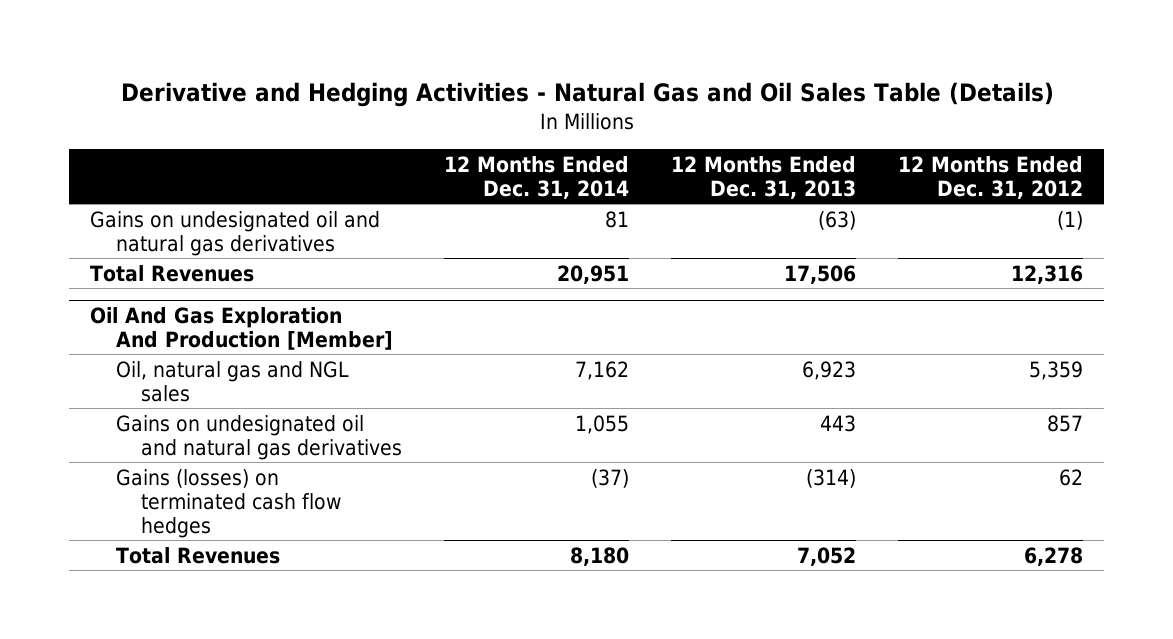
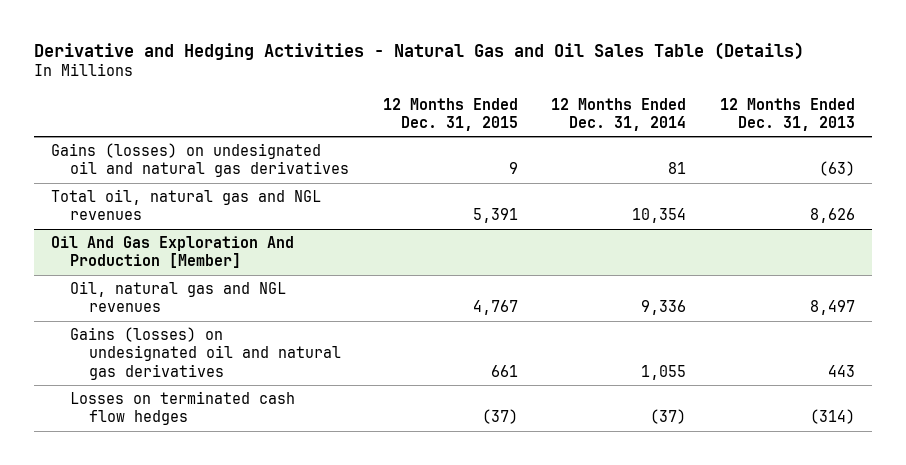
[897,155,1083,199] 12 Months Ended Dec. 31, 2012 -> none
none -> [382,97,518,131] 12 Months Ended Dec. 31, 2015
[90,264,255,282] Total Revenues -> none
[90,210,381,256] Gains on undesignated oil and natural gas derivatives -> [51,143,349,178] Gains (losses) on undesignated oil and natural gas derivatives
none -> [51,189,322,221] Total oil, natural gas and NGL revenues
[115,546,280,564] Total Revenues -> none
[115,360,349,402] Oil, natural gas and NGL sales -> [69,281,286,313] Oil, natural gas and NGL revenues
[574,360,629,380] 7,162 -> [641,300,687,316] 9,336
[801,360,856,380] 6,923 -> [810,300,856,316] 8,497
[115,414,402,460] Gains on undesignated oil and natural gas derivatives -> [69,327,341,380] Gains (losses) on undesignated oil and natural gas derivatives
[115,468,341,538] Gains (losses) on terminated cash flow hedges -> [69,391,295,426] Losses on terminated cash flow hedges

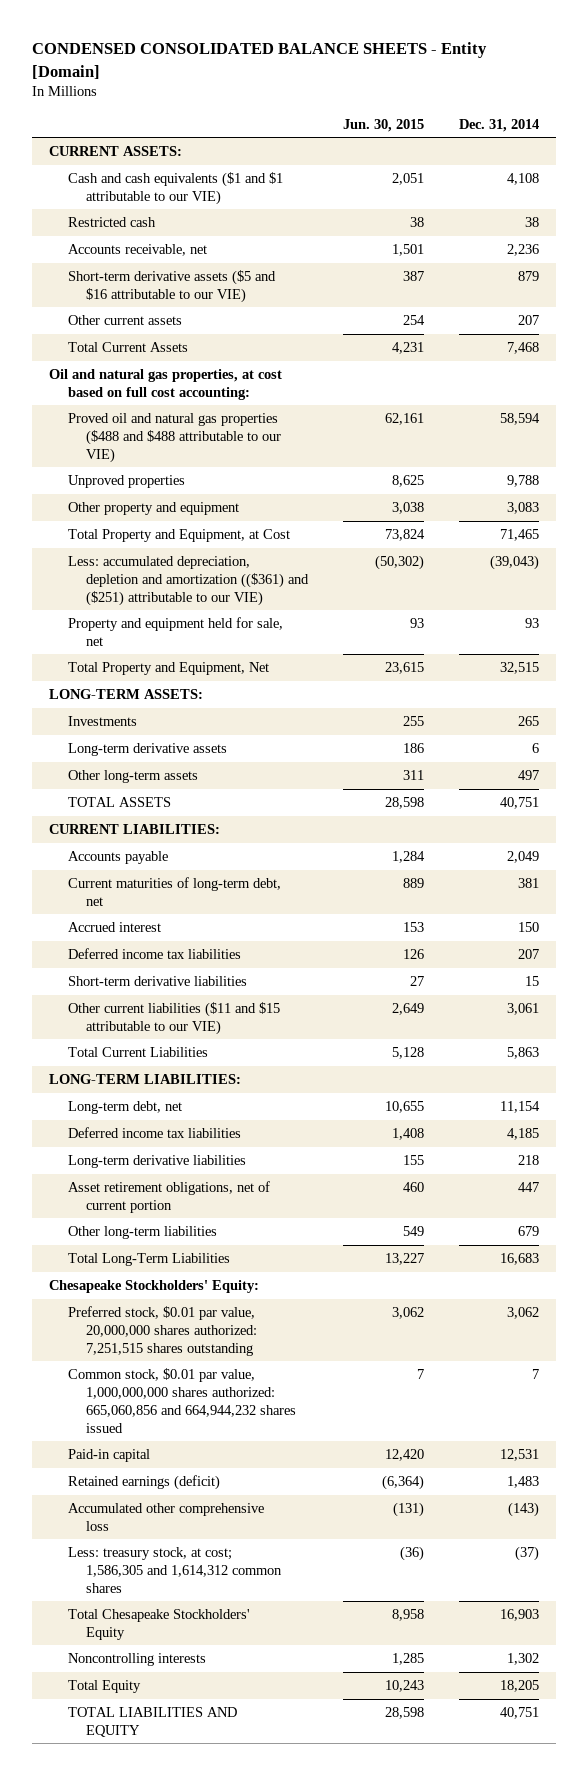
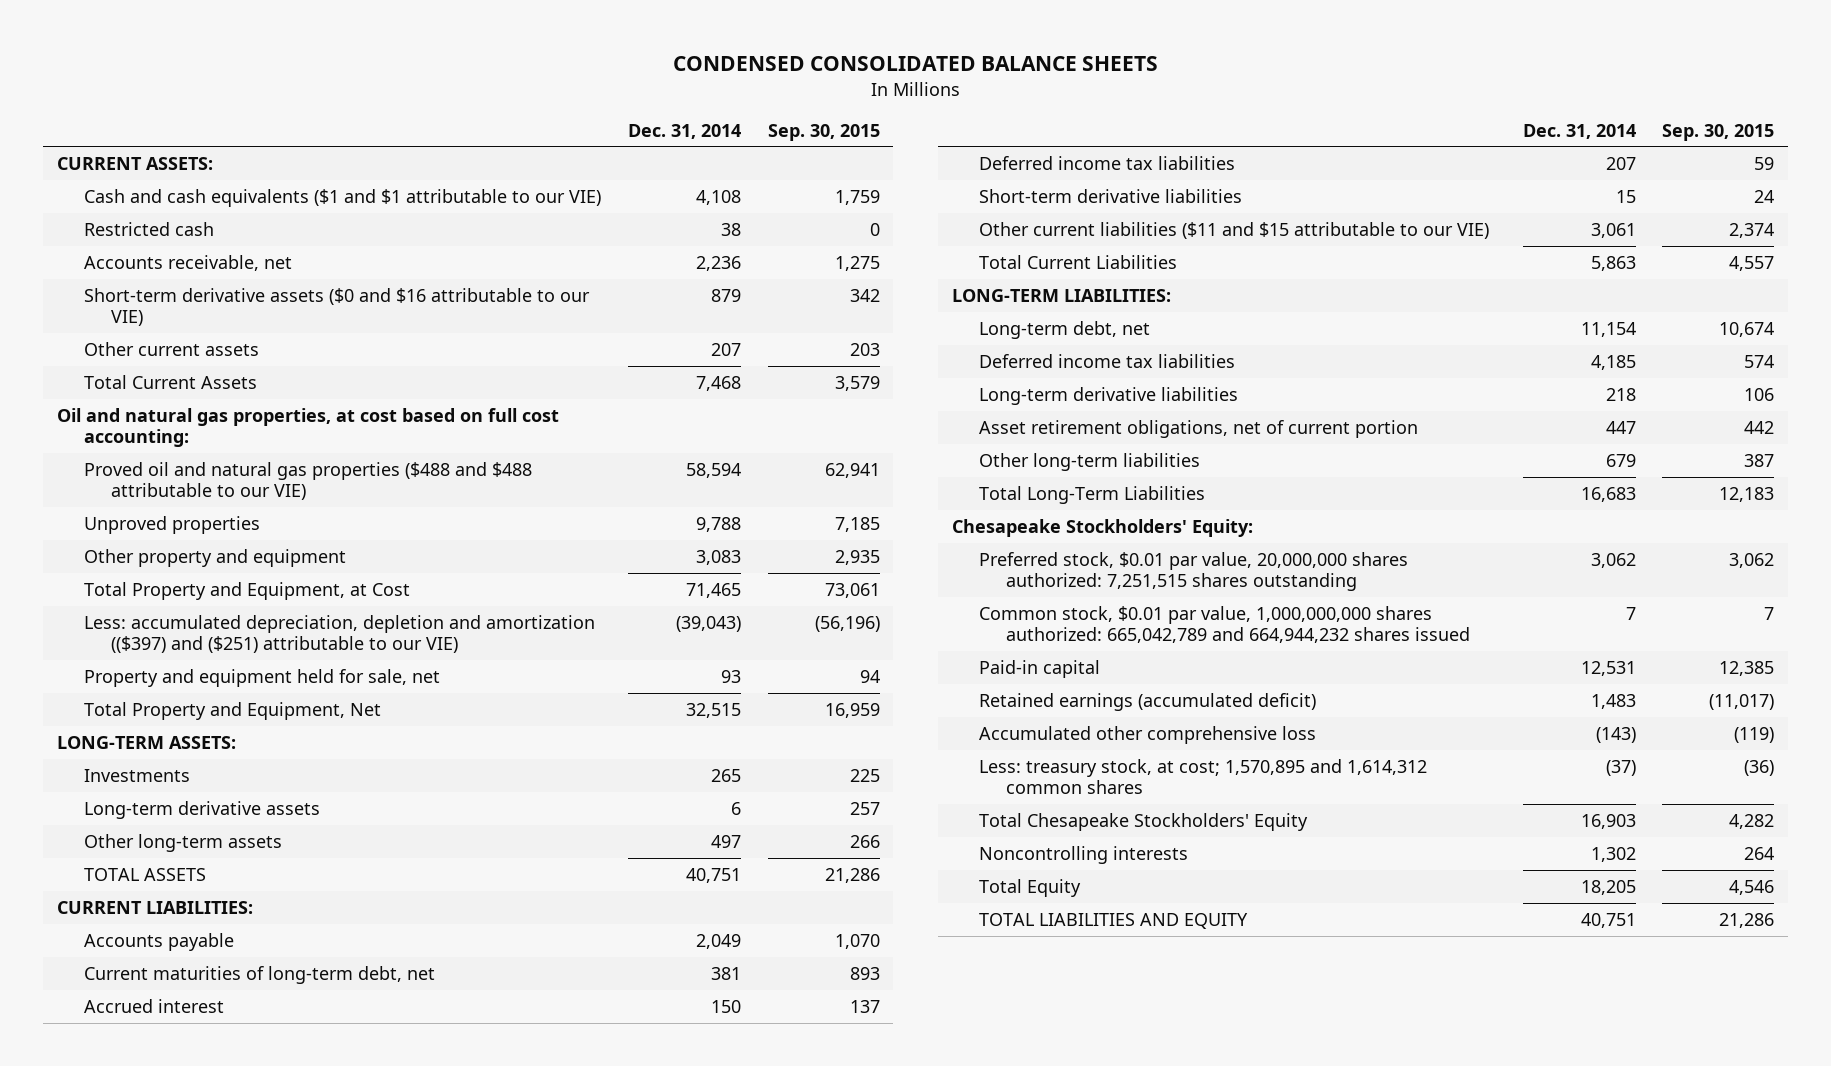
[31,42,487,79] CONDENSED CONSOLIDATED BALANCE SHEETS - Entity [Domain] -> [672,56,1158,72] CONDENSED CONSOLIDATED BALANCE SHEETS
[343,118,425,132] Jun. 30, 2015 -> none
none -> [767,123,880,141] Sep. 30, 2015
[67,269,276,303] Short-term derivative assets ($5 and $16 attributable to our VIE) -> [83,287,590,327] Short-term derivative assets ($0 and $16 attributable to our VIE)
[67,555,310,606] Less: accumulated depreciation, depletion and amortization (($361) and ($251) attributable to our VIE) -> [83,614,595,654] Less: accumulated depreciation, depletion and amortization (($397) and ($251) attributable to our VIE)
[67,1367,297,1433] Common stock, $0.01 par value, 1,000,000,000 shares authorized: 665,060,856 and 664,944,232 shares issued -> [978,605,1470,644] Common stock, $0.01 par value, 1,000,000,000 shares authorized: 665,042,789 and 664,944,232 shares issued
[67,1474,220,1490] Retained earnings (deficit) -> [978,692,1316,711] Retained earnings (accumulated deficit)
[67,1546,283,1593] Less: treasury stock, at cost; 1,586,305 and 1,614,312 common shares -> [978,758,1427,795] Less: treasury stock, at cost; 1,570,895 and 1,614,312 common shares

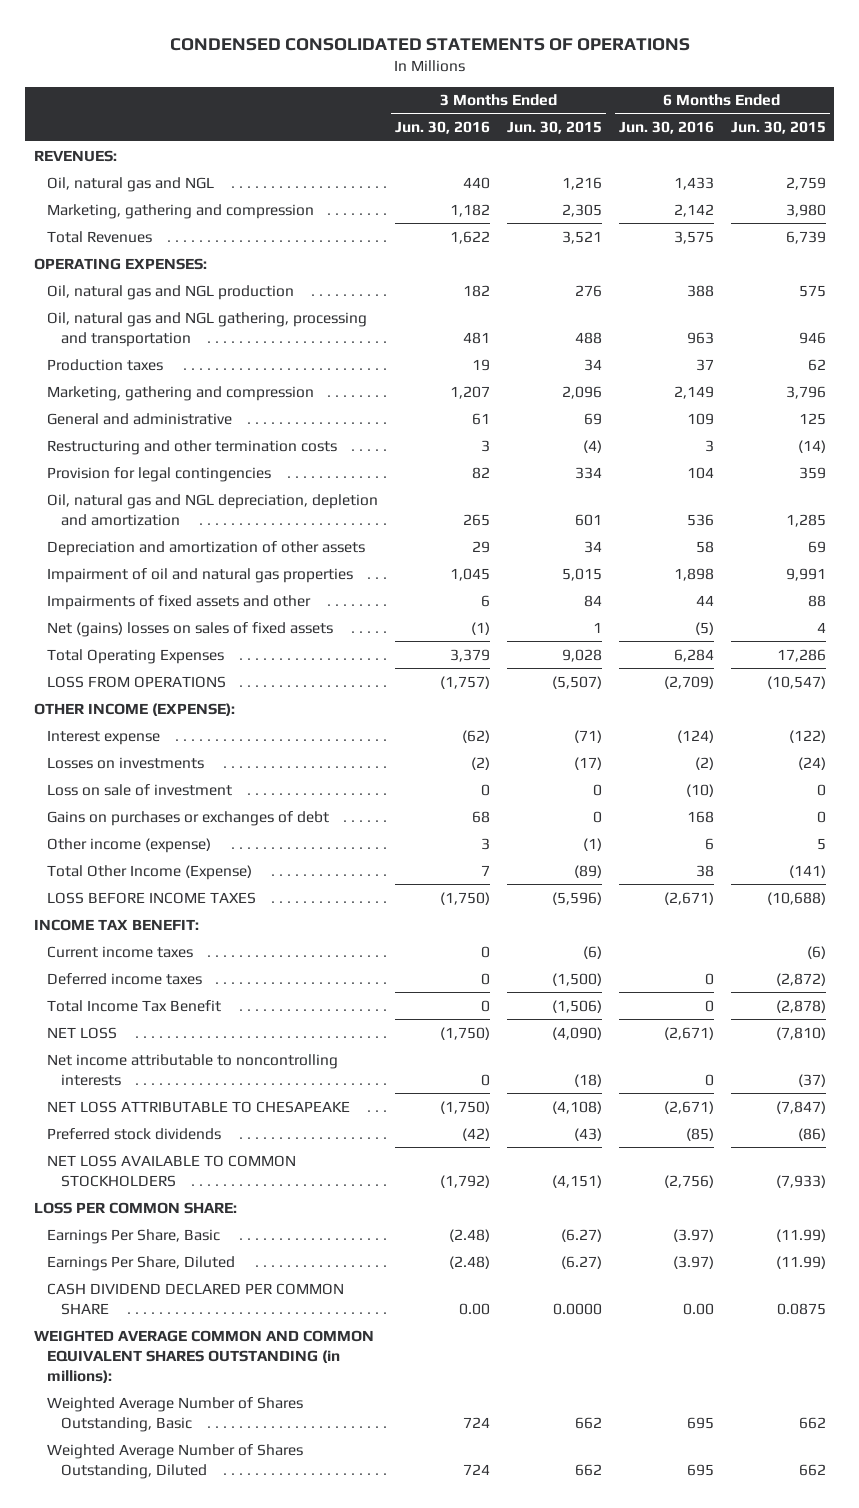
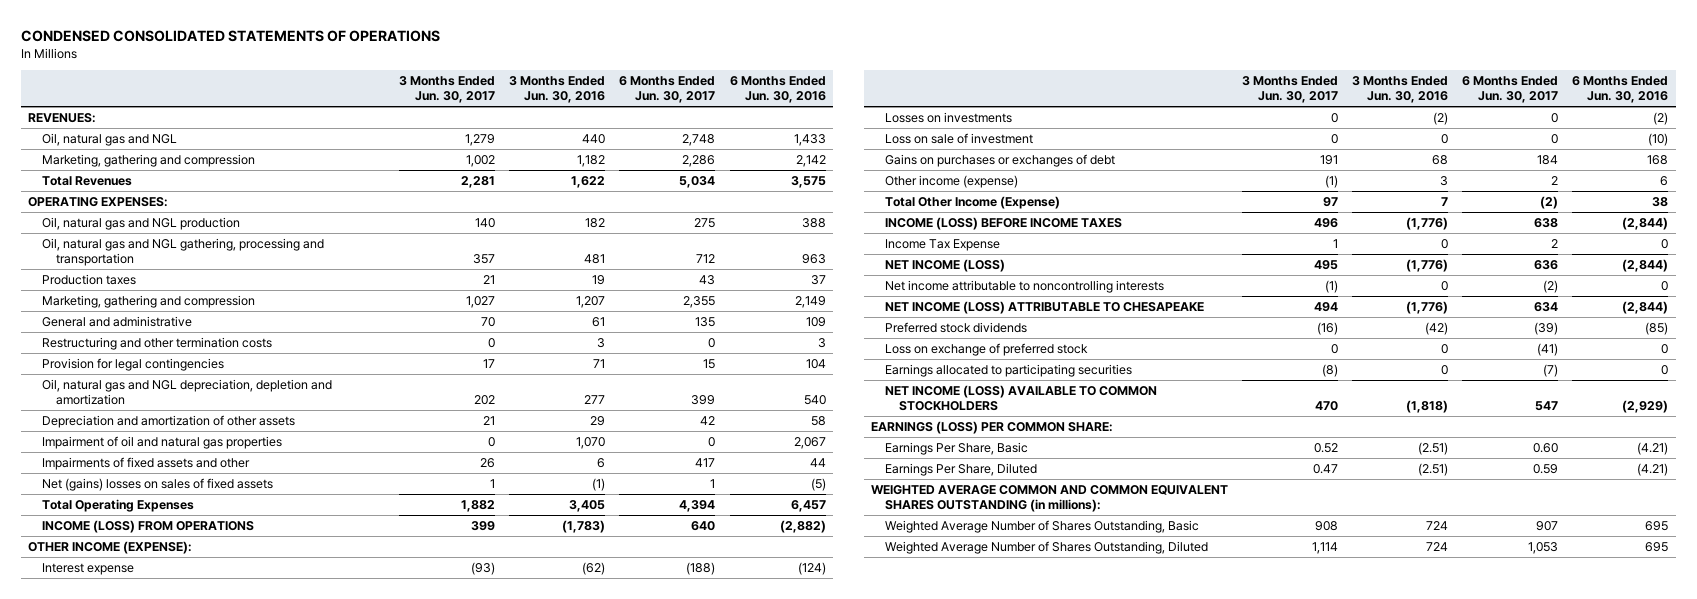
[506,121,602,135] Jun. 30, 2015 -> none
[730,121,826,135] Jun. 30, 2015 -> none
none -> [399,76,496,104] 3 Months Ended Jun. 30, 2017
none -> [619,76,716,104] 6 Months Ended Jun. 30, 2017
[472,466,491,479] 82 -> [593,359,606,369] 71
[463,513,491,526] 265 -> [584,394,606,404] 277
[686,513,714,526] 536 -> [803,394,826,405] 540
[450,567,491,581] 1,045 -> [576,437,606,450] 1,070
[673,567,714,581] 1,898 -> [793,437,826,450] 2,067
[450,648,491,662] 3,379 -> [569,500,606,513] 3,405
[673,648,714,662] 6,284 -> [790,500,826,513] 6,457
[47,675,227,688] LOSS FROM OPERATIONS -> [42,520,255,534] INCOME (LOSS) FROM OPERATIONS
[440,675,491,689] (1,757) -> [562,520,606,534] (1,783)
[663,675,714,689] (2,709) -> [779,520,826,534] (2,882)
[33,918,199,931] INCOME TAX BENEFIT: -> none
[47,945,194,958] Current income taxes -> none
[47,972,203,985] Deferred income taxes -> none
[47,891,257,904] LOSS BEFORE INCOME TAXES -> [884,217,1122,231] INCOME (LOSS) BEFORE INCOME TAXES
[440,891,491,905] (1,750) -> [1406,217,1449,231] (1,776)
[663,891,714,905] (2,671) -> [1622,217,1669,231] (2,844)
[47,999,222,1012] Total Income Tax Benefit -> [884,239,1000,252] Income Tax Expense
[47,1026,118,1039] NET LOSS -> [884,259,1005,273] NET INCOME (LOSS)
[440,1026,491,1040] (1,750) -> [1406,259,1449,273] (1,776)
[663,1026,714,1040] (2,671) -> [1622,259,1669,273] (2,844)
[47,1100,351,1113] NET LOSS ATTRIBUTABLE TO CHESAPEAKE -> [884,301,1204,315] NET INCOME (LOSS) ATTRIBUTABLE TO CHESAPEAKE
[440,1100,491,1114] (1,750) -> [1406,301,1449,315] (1,776)
[663,1100,714,1114] (2,671) -> [1622,301,1669,315] (2,844)
[47,1282,345,1315] CASH DIVIDEND DECLARED PER COMMON SHARE -> none
none -> [884,343,1088,357] Loss on exchange of preferred stock
none -> [884,364,1132,378] Earnings allocated to participating securities
[47,1154,297,1187] NET LOSS AVAILABLE TO COMMON STOCKHOLDERS -> [884,385,1157,411] NET INCOME (LOSS) AVAILABLE TO COMMON STOCKHOLDERS
[440,1174,491,1188] (1,792) -> [1406,399,1449,413] (1,818)
[663,1174,714,1188] (2,756) -> [1622,399,1669,413] (2,929)
[33,1201,237,1214] LOSS PER COMMON SHARE: -> [871,421,1114,435] EARNINGS (LOSS) PER COMMON SHARE:
[449,1228,491,1242] (2.48) -> [1418,442,1449,456] (2.51)
[672,1228,714,1242] (3.97) -> [1637,442,1669,456] (4.21)
[449,1255,491,1269] (2.48) -> [1418,463,1449,477] (2.51)
[672,1255,714,1269] (3.97) -> [1637,463,1669,477] (4.21)

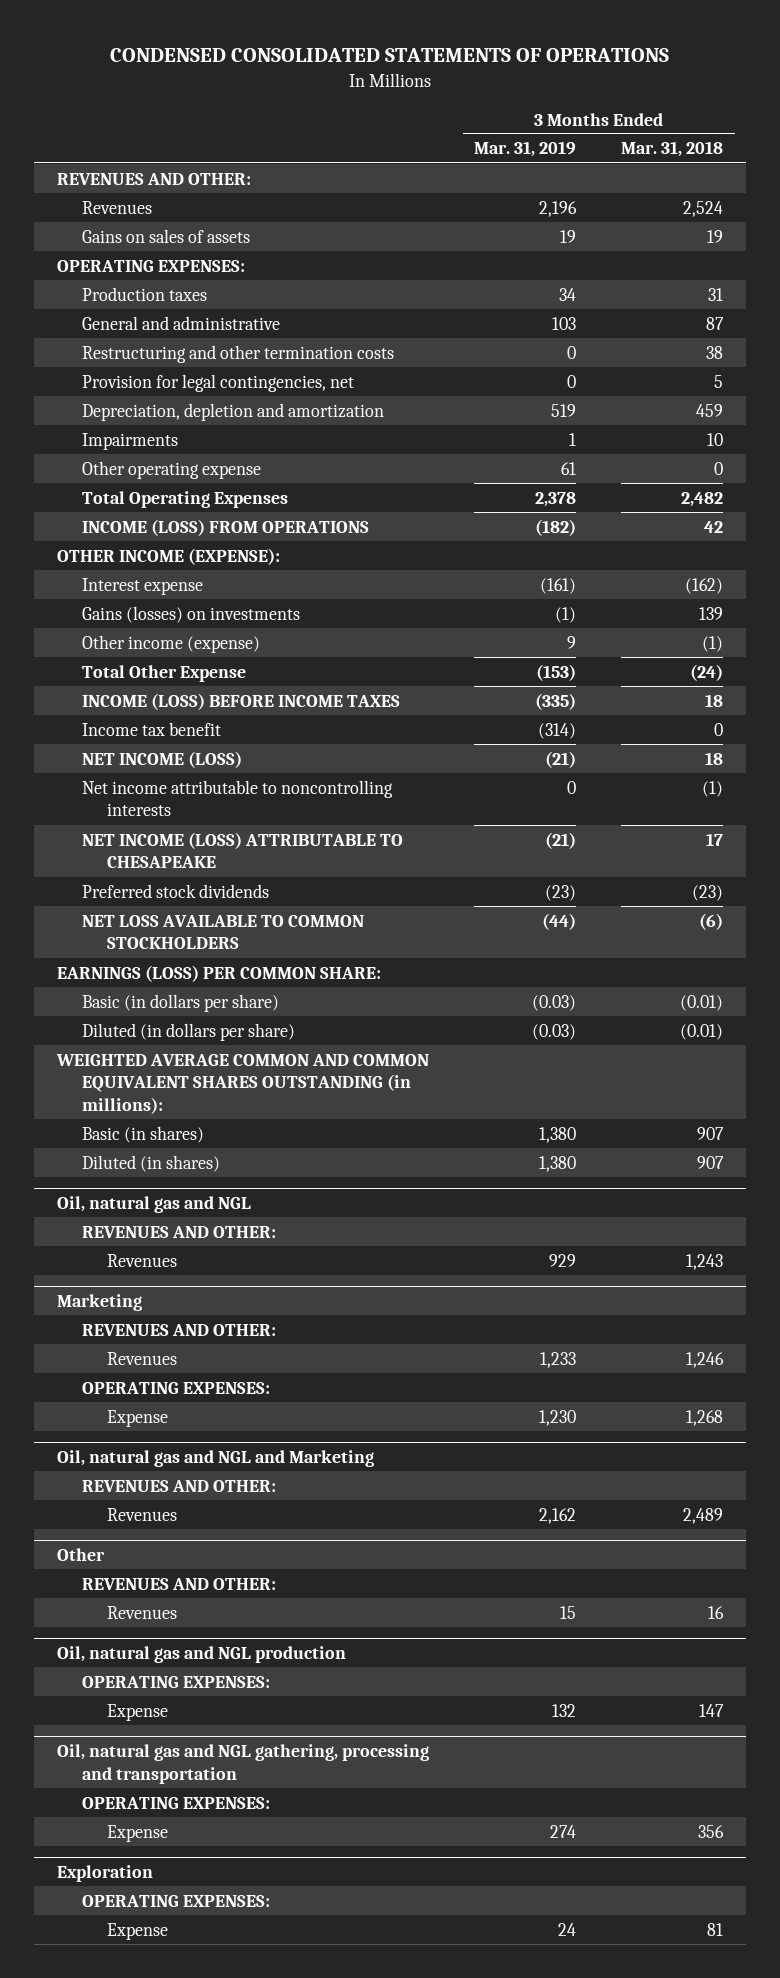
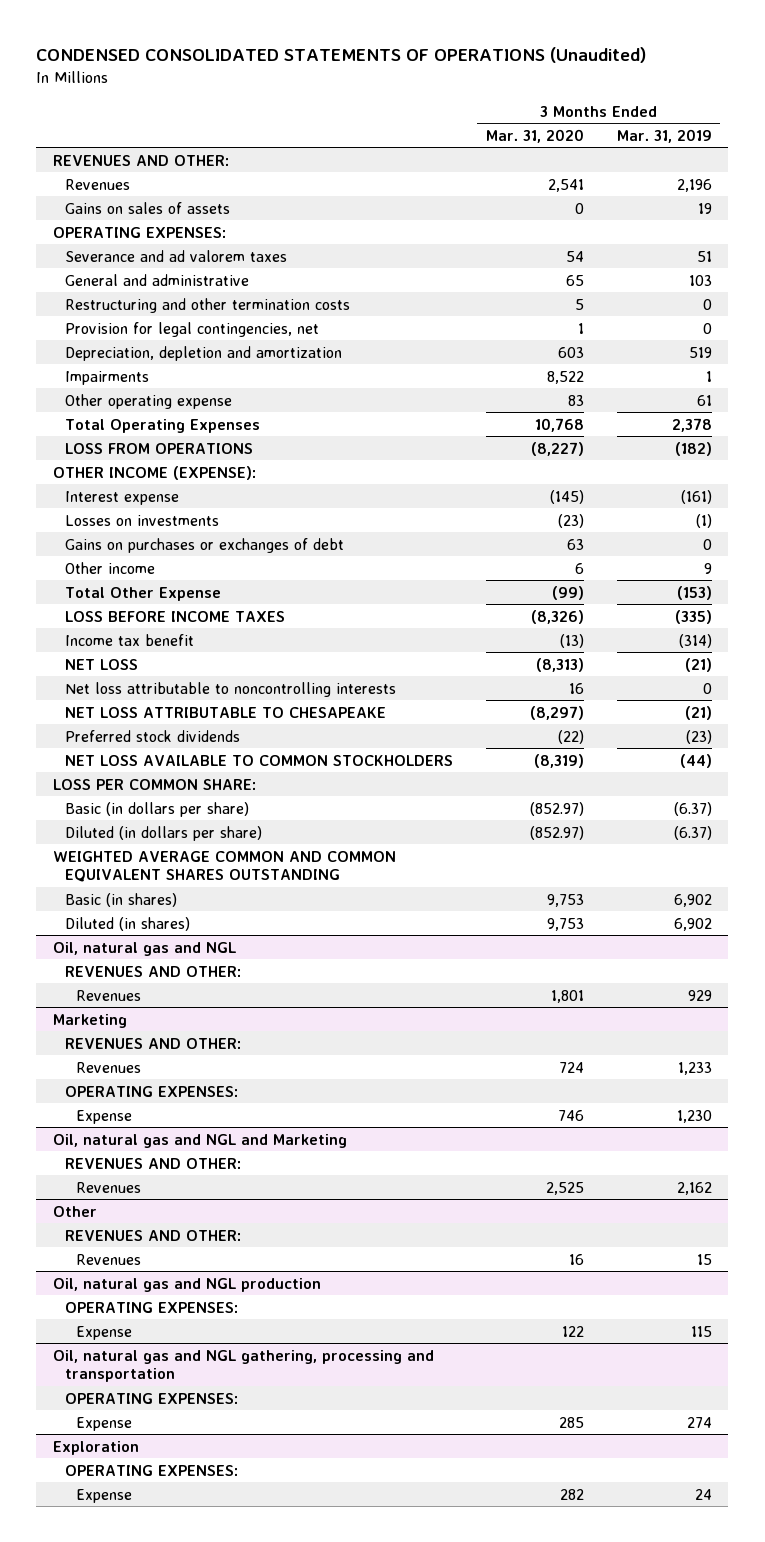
[110,48,670,63] CONDENSED CONSOLIDATED STATEMENTS OF OPERATIONS -> [36,47,647,64] CONDENSED CONSOLIDATED STATEMENTS OF OPERATIONS (Unaudited)
[621,141,724,158] Mar. 31, 2018 -> none
none -> [485,128,584,143] Mar. 31, 2020
[81,286,207,301] Production taxes -> none
none -> [64,249,287,262] Severance and ad valorem taxes
[81,518,369,536] INCOME (LOSS) FROM OPERATIONS -> [64,442,253,454] LOSS FROM OPERATIONS
[81,605,300,623] Gains (losses) on investments -> [64,514,219,526] Losses on investments
none -> [64,537,344,553] Gains on purchases or exchanges of debt
[81,634,260,653] Other income (expense) -> [64,561,155,574] Other income
[81,692,400,710] INCOME (LOSS) BEFORE INCOME TAXES -> [64,610,285,622] LOSS BEFORE INCOME TAXES
[81,750,242,768] NET INCOME (LOSS) -> [64,658,138,670] NET LOSS
[81,779,393,817] Net income attributable to noncontrolling interests -> [64,681,396,697] Net loss attributable to noncontrolling interests
[81,831,403,869] NET INCOME (LOSS) ATTRIBUTABLE TO CHESAPEAKE -> [64,706,386,718] NET LOSS ATTRIBUTABLE TO CHESAPEAKE
[56,964,381,982] EARNINGS (LOSS) PER COMMON SHARE: -> [52,778,256,790] LOSS PER COMMON SHARE:
[532,994,577,1011] (0.03) -> [673,801,712,816] (6.37)
[532,1023,577,1040] (0.03) -> [673,825,712,840] (6.37)
[55,1053,429,1115] WEIGHTED AVERAGE COMMON AND COMMON EQUIVALENT SHARES OUTSTANDING (in millions): -> [52,850,396,883] WEIGHTED AVERAGE COMMON AND COMMON EQUIVALENT SHARES OUTSTANDING
[539,1126,577,1143] 1,380 -> [673,893,712,907] 6,902
[539,1155,577,1172] 1,380 -> [673,917,712,931] 6,902
[552,1703,577,1717] 132 -> [690,1325,712,1337] 115

